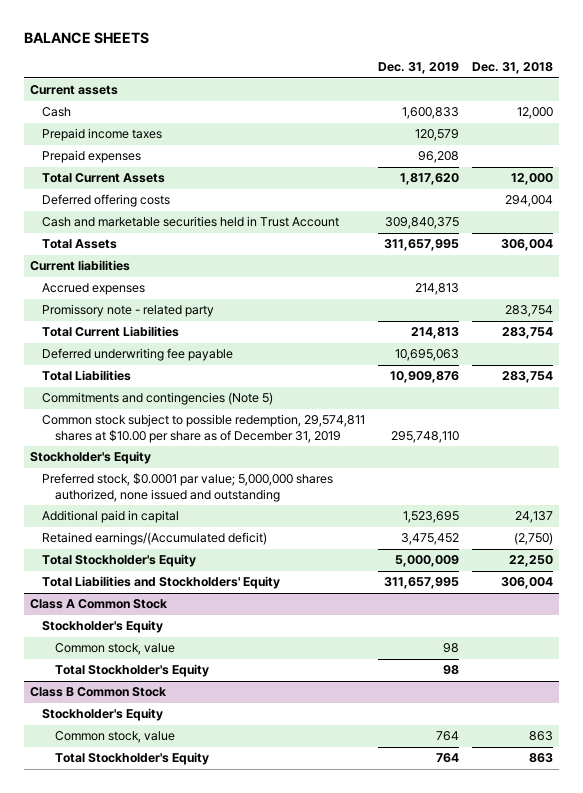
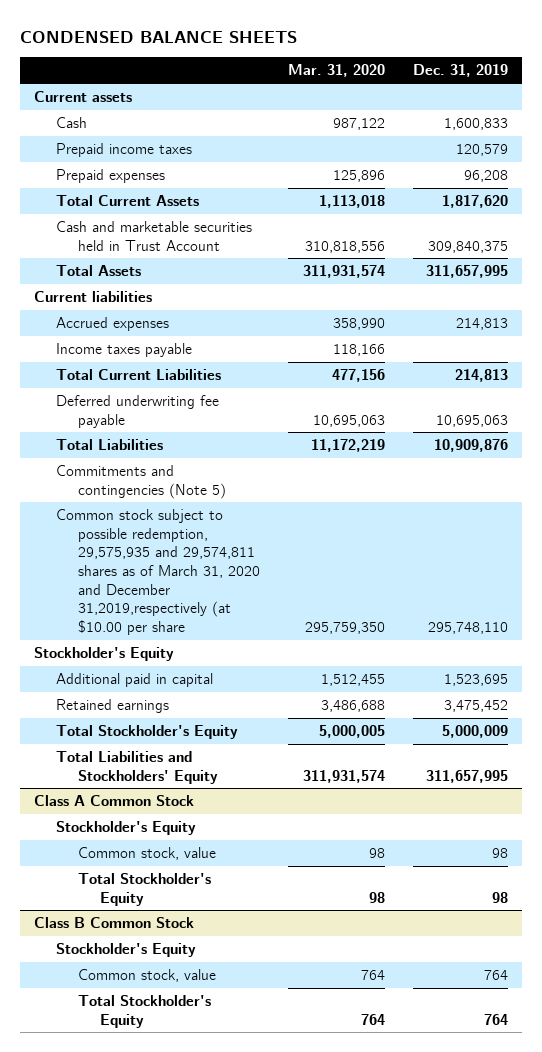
[23,32,149,45] BALANCE SHEETS -> [19,30,297,43] CONDENSED BALANCE SHEETS
[471,62,553,75] Dec. 31, 2018 -> none
none -> [288,64,386,78] Mar. 31, 2020
[42,194,171,208] Deferred offering costs -> none
[42,304,215,318] Promissory note - related party -> none
none -> [55,342,192,357] Income taxes payable
[42,414,366,443] Common stock subject to possible redemption, 29,574,811 shares at $10.00 per share as of December 31, 2019 -> [55,508,261,636] Common stock subject to possible redemption, 29,575,935 and 29,574,811 shares as of March 31, 2020 and December 31,2019,respectively (at $10.00 per share
[42,473,334,502] Preferred stock, $0.0001 par value; 5,000,000 shares authorized, none issued and outstanding -> none
[42,532,268,546] Retained earnings/(Accumulated deficit) -> [55,698,169,713] Retained earnings

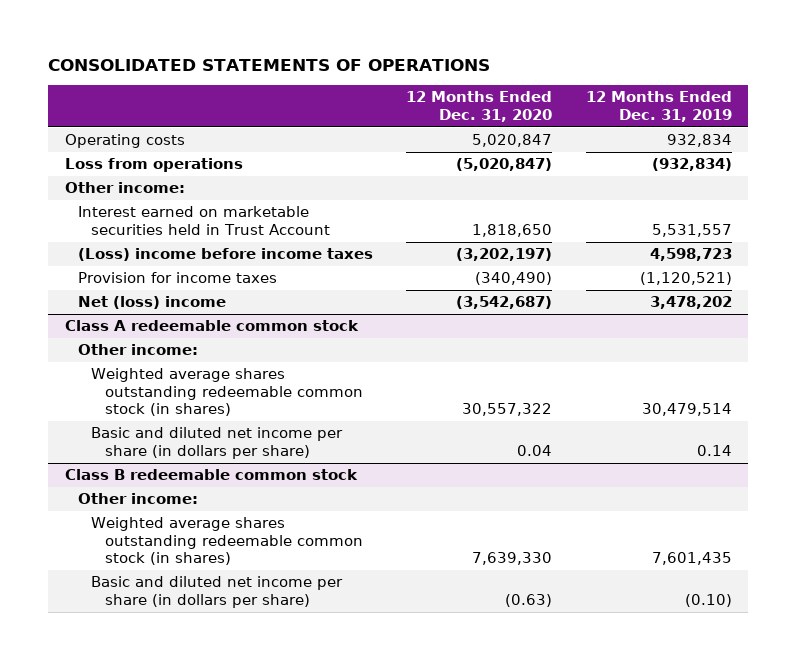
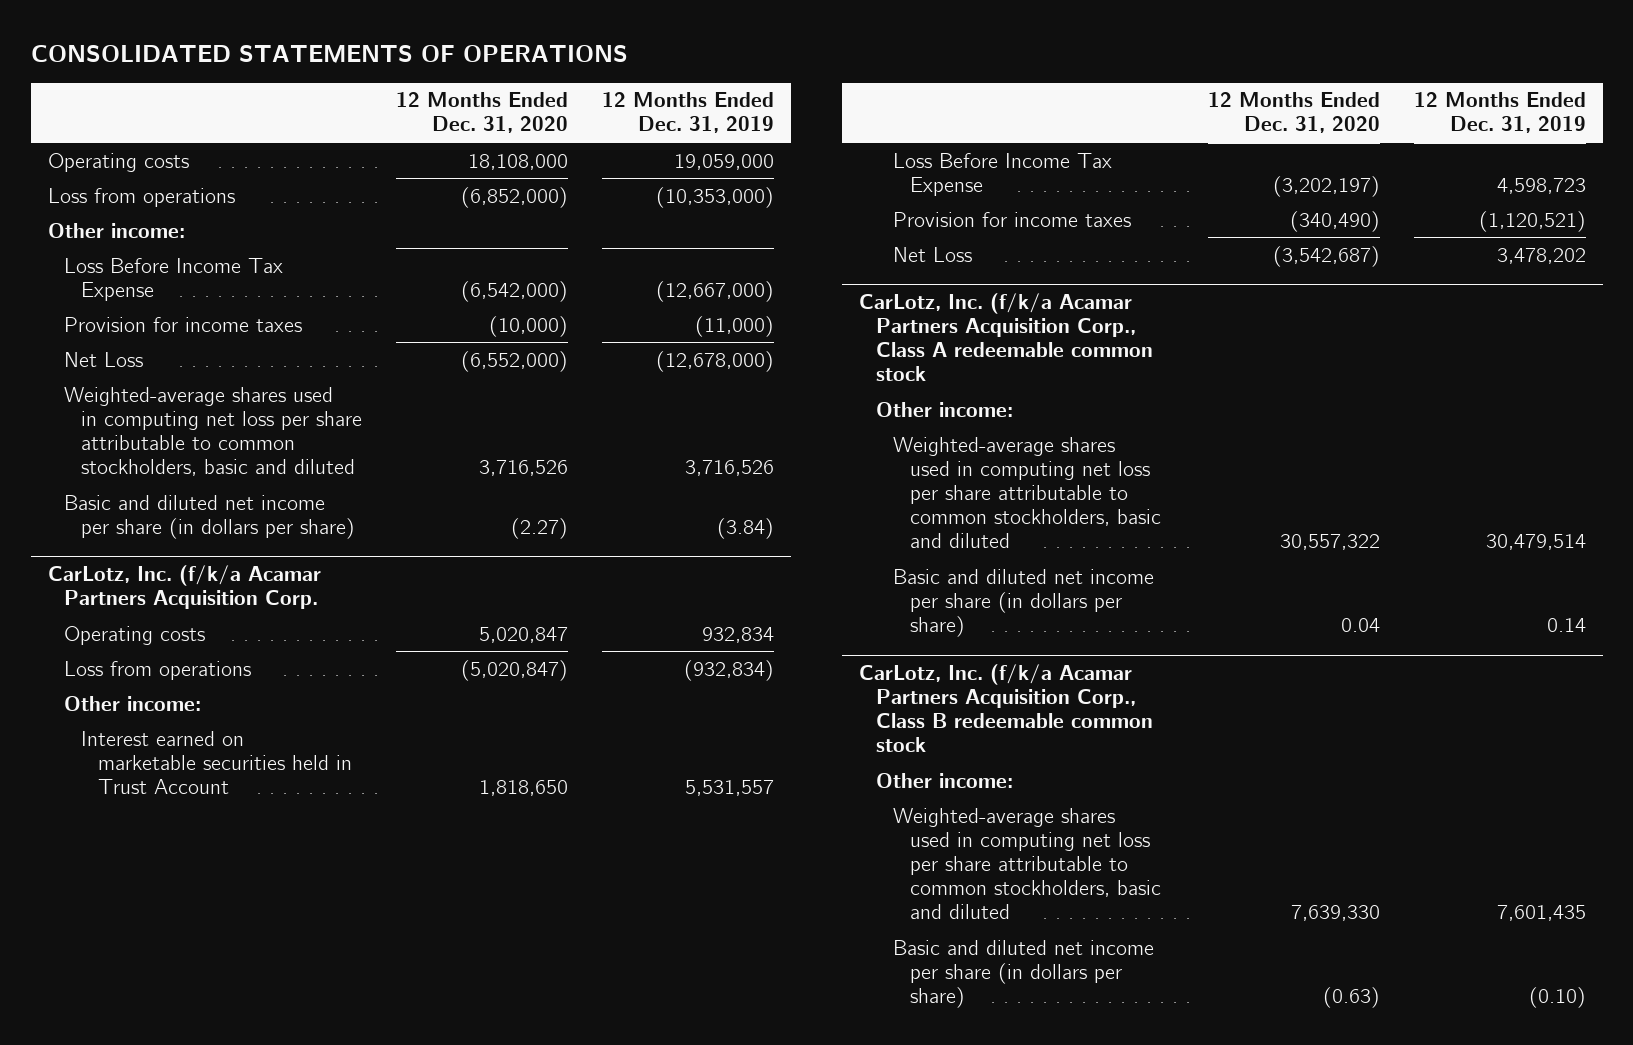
none -> [47,152,189,172] Operating costs
none -> [47,187,235,207] Loss from operations
none -> [47,222,185,238] Other income:
none -> [64,257,284,301] Loss Before Income Tax Expense
none -> [64,316,303,332] Provision for income taxes
none -> [64,351,144,367] Net Loss
none -> [64,386,363,476] Weighted-average shares used in computing net loss per share attributable to common stockholders, basic and diluted
none -> [64,494,356,539] Basic and diluted net income per share (in dollars per share)
none -> [47,564,321,609] CarLotz, Inc. (f/k/a Acamar Partners Acquisition Corp.
[78,248,374,262] (Loss) income before income taxes -> [893,152,1113,196] Loss Before Income Tax Expense
[64,320,359,332] Class A redeemable common stock -> none
[78,296,227,310] Net (loss) income -> [893,246,973,262] Net Loss
none -> [859,292,1154,381] CarLotz, Inc. (f/k/a Acamar Partners Acquisition Corp., Class A redeemable common stock
[91,368,363,417] Weighted average shares outstanding redeemable common stock (in shares) -> [893,436,1162,548] Weighted-average shares used in computing net loss per share attributable to common stockholders, basic and diluted
[64,469,358,481] Class B redeemable common stock -> none
none -> [859,663,1154,752] CarLotz, Inc. (f/k/a Acamar Partners Acquisition Corp., Class B redeemable common stock
[91,517,363,566] Weighted average shares outstanding redeemable common stock (in shares) -> [893,807,1162,919] Weighted-average shares used in computing net loss per share attributable to common stockholders, basic and diluted

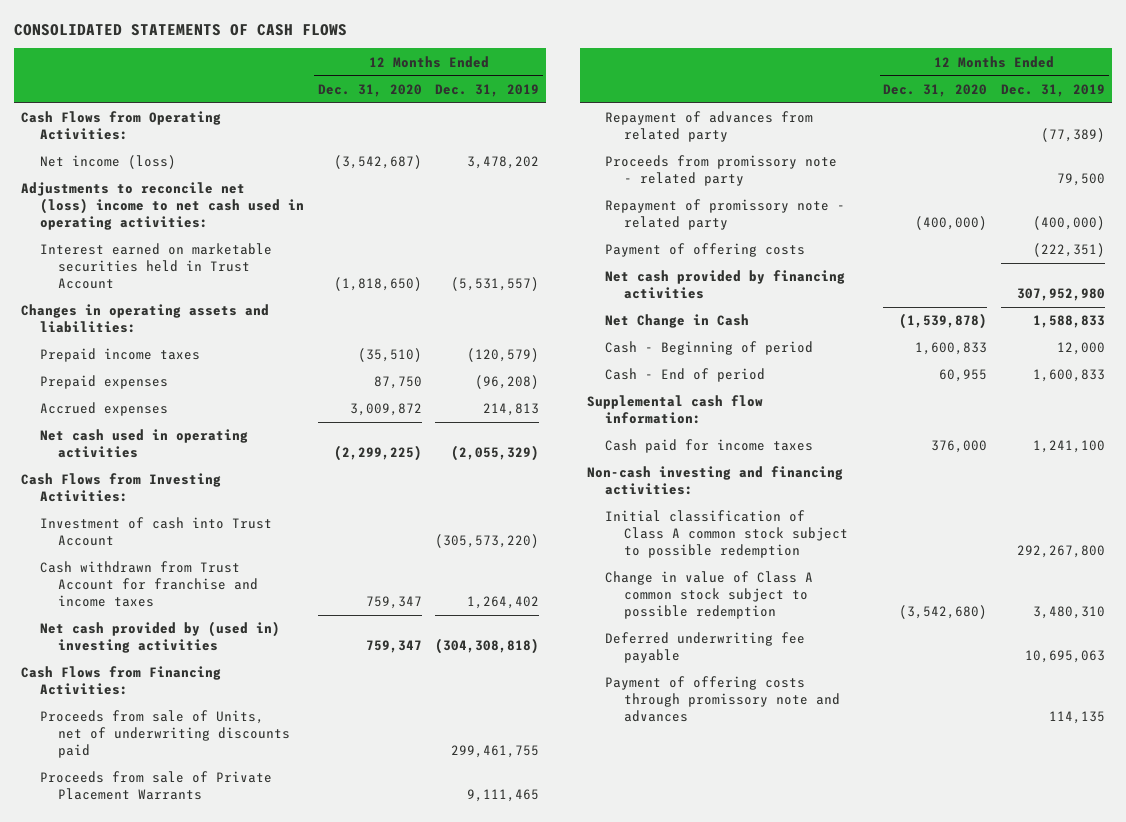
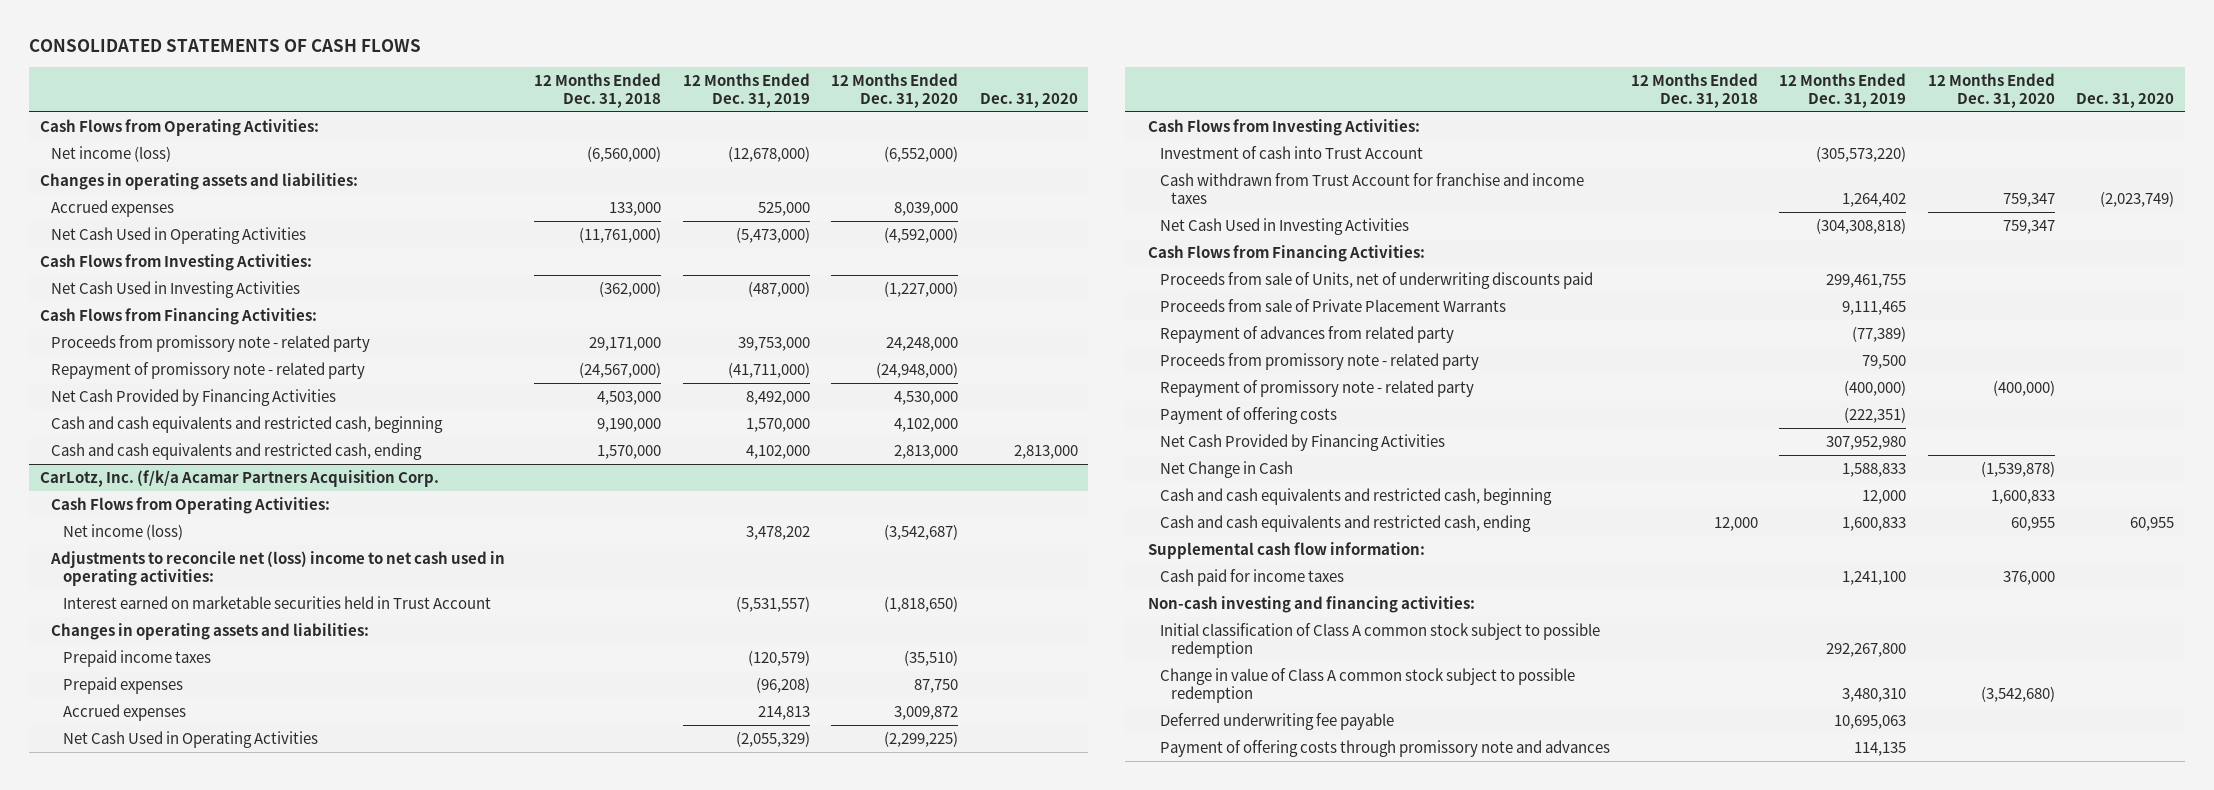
none -> [534,72,662,108] 12 Months Ended Dec. 31, 2018
none -> [979,92,1078,108] Dec. 31, 2020
none -> [51,146,172,163] Net income (loss)
none -> [39,173,358,191] Changes in operating assets and liabilities:
none -> [51,200,175,218] Accrued expenses
none -> [51,227,307,245] Net Cash Used in Operating Activities
none -> [39,254,312,272] Cash Flows from Investing Activities:
none -> [51,281,301,299] Net Cash Used in Investing Activities
none -> [39,308,317,326] Cash Flows from Financing Activities:
none -> [51,335,371,353] Proceeds from promissory note - related party
none -> [51,362,366,380] Repayment of promissory note - related party
none -> [51,389,337,407] Net Cash Provided by Financing Activities
none -> [51,416,444,434] Cash and cash equivalents and restricted cash, beginning
none -> [51,443,423,461] Cash and cash equivalents and restricted cash, ending
none -> [39,470,439,488] CarLotz, Inc. (f/k/a Acamar Partners Acquisition Corp.
none -> [51,497,331,515] Cash Flows from Operating Activities:
[39,429,248,459] Net cash used in operating activities -> [63,731,319,749] Net Cash Used in Operating Activities
[39,621,280,654] Net cash provided by (used in) investing activities -> [1159,218,1409,236] Net Cash Used in Investing Activities
[605,270,846,300] Net cash provided by financing activities -> [1159,434,1445,452] Net Cash Provided by Financing Activities
[605,341,814,356] Cash - Beginning of period -> [1159,488,1552,506] Cash and cash equivalents and restricted cash, beginning
[605,368,766,383] Cash - End of period -> [1159,515,1531,533] Cash and cash equivalents and restricted cash, ending

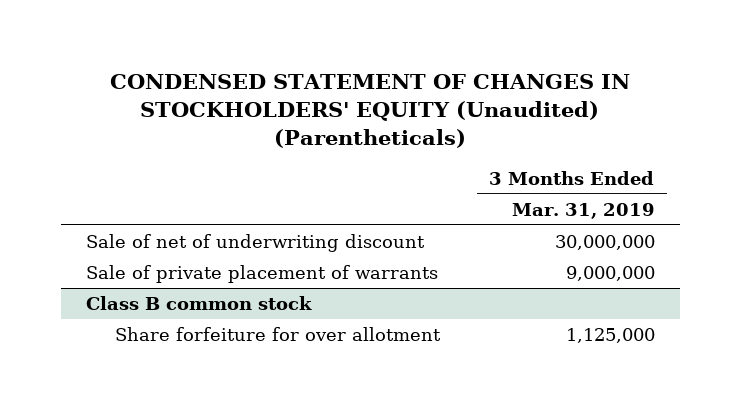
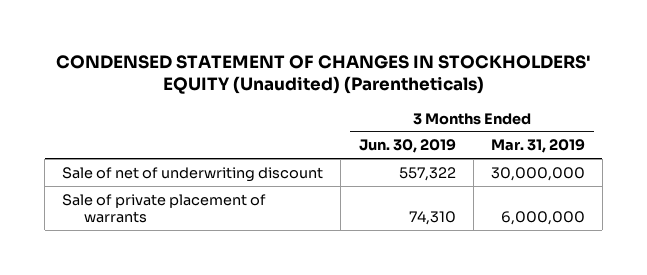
none -> [358,139,456,154] Jun. 30, 2019
[85,295,312,310] Class B common stock -> none
[114,326,441,341] Share forfeiture for over allotment -> none
[565,265,655,281] 9,000,000 -> [500,210,585,225] 6,000,000

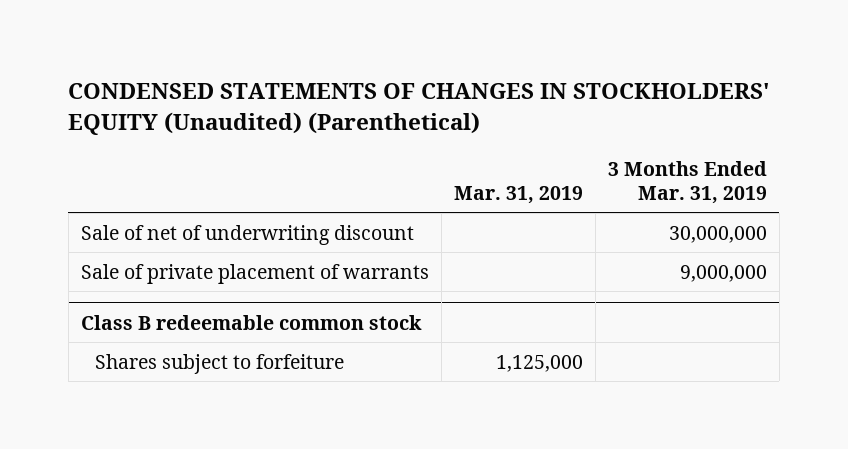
[55,54,591,95] CONDENSED STATEMENT OF CHANGES IN STOCKHOLDERS' EQUITY (Unaudited) (Parentheticals) -> [68,83,771,135] CONDENSED STATEMENTS OF CHANGES IN STOCKHOLDERS' EQUITY (Unaudited) (Parenthetical)
[358,139,456,154] Jun. 30, 2019 -> none
none -> [453,185,583,204] Mar. 31, 2019
[500,210,585,225] 6,000,000 -> [679,264,767,282] 9,000,000
none -> [80,314,422,330] Class B redeemable common stock
none -> [94,353,344,374] Shares subject to forfeiture

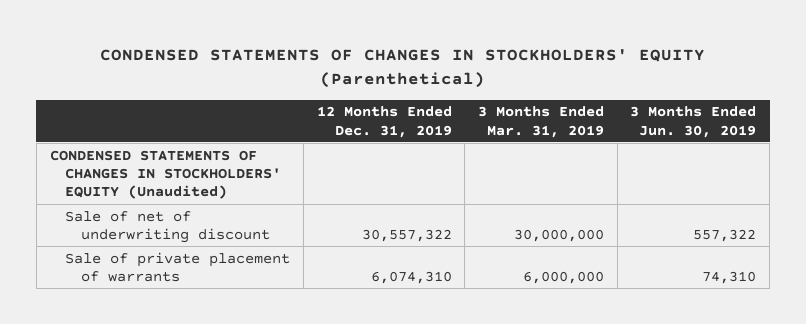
[68,83,771,135] CONDENSED STATEMENTS OF CHANGES IN STOCKHOLDERS' EQUITY (Unaudited) (Parenthetical) -> [100,49,706,89] CONDENSED STATEMENTS OF CHANGES IN STOCKHOLDERS' EQUITY (Parenthetical)
[453,185,583,204] Mar. 31, 2019 -> none
none -> [316,106,452,138] 12 Months Ended Dec. 31, 2019
none -> [630,106,757,138] 3 Months Ended Jun. 30, 2019
none -> [49,149,282,200] CONDENSED STATEMENTS OF CHANGES IN STOCKHOLDERS' EQUITY (Unaudited)
[80,314,422,330] Class B redeemable common stock -> none
[94,353,344,374] Shares subject to forfeiture -> none
[679,264,767,282] 9,000,000 -> [523,270,605,284] 6,000,000

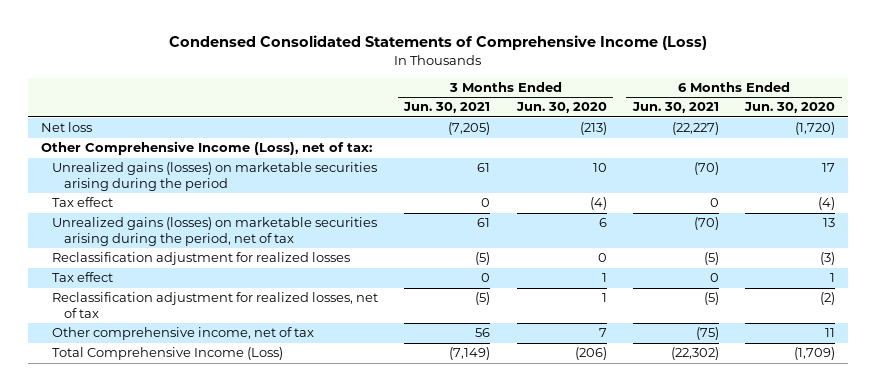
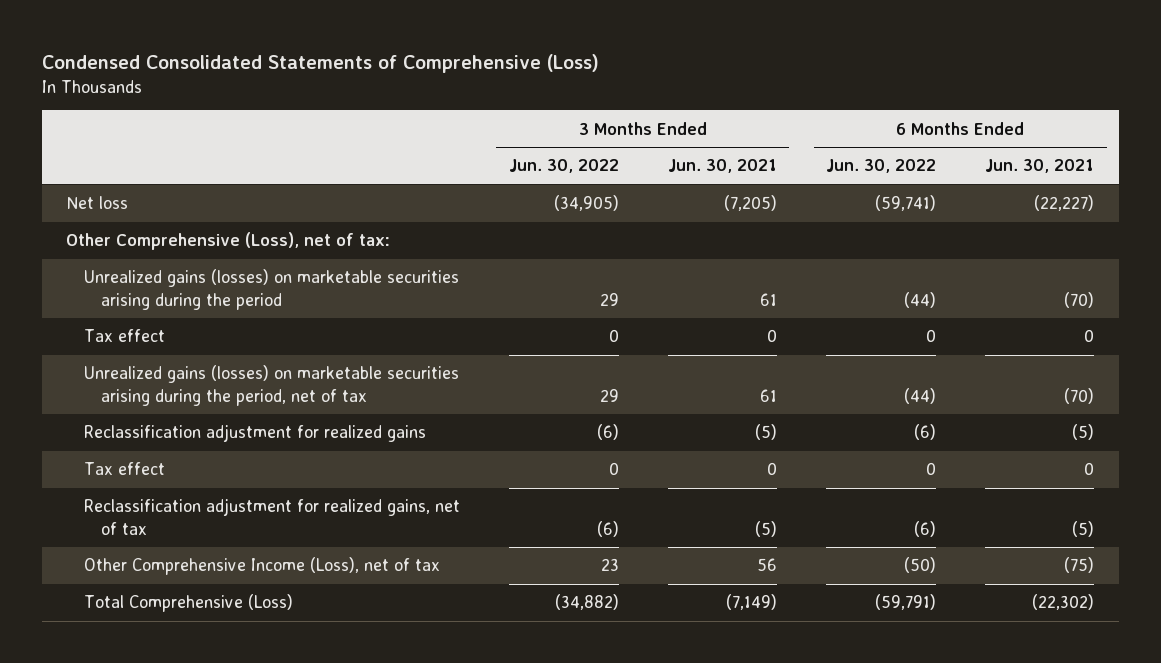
[168,35,707,51] Condensed Consolidated Statements of Comprehensive Income (Loss) -> [41,54,599,74] Condensed Consolidated Statements of Comprehensive (Loss)
[515,102,607,114] Jun. 30, 2020 -> none
[744,102,836,114] Jun. 30, 2020 -> none
none -> [508,159,619,174] Jun. 30, 2022
none -> [826,159,937,174] Jun. 30, 2022
[40,141,372,156] Other Comprehensive Income (Loss), net of tax: -> [66,232,391,251] Other Comprehensive (Loss), net of tax:
[52,252,351,266] Reclassification adjustment for realized losses -> [83,424,426,443] Reclassification adjustment for realized gains
[52,292,379,318] Reclassification adjustment for realized losses, net of tax -> [83,498,460,536] Reclassification adjustment for realized gains, net of tax
[52,327,315,341] Other comprehensive income, net of tax -> [83,557,440,576] Other Comprehensive Income (Loss), net of tax
[52,347,284,361] Total Comprehensive Income (Loss) -> [83,594,293,613] Total Comprehensive (Loss)

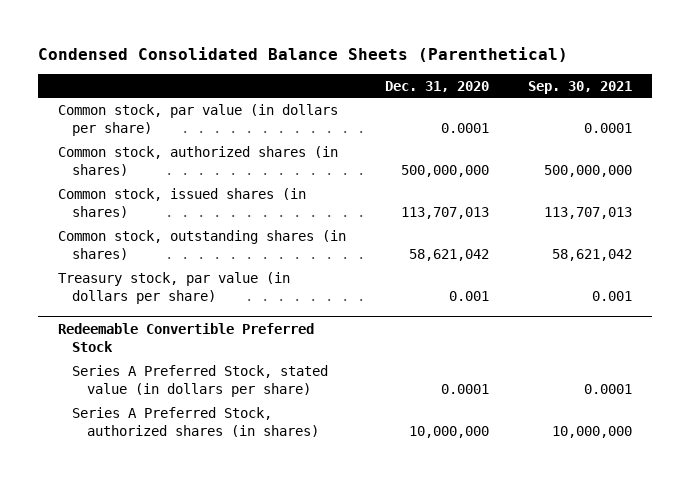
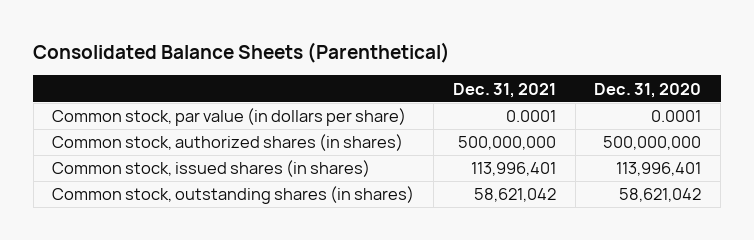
[38,46,569,62] Condensed Consolidated Balance Sheets (Parenthetical) -> [33,41,451,63] Consolidated Balance Sheets (Parenthetical)
[528,80,633,94] Sep. 30, 2021 -> none
none -> [452,82,556,98] Dec. 31, 2021
[400,206,489,219] 113,707,013 -> [616,162,702,177] 113,996,401
[57,271,290,304] Treasury stock, par value (in dollars per share) -> none
[57,322,314,352] Redeemable Convertible Preferred Stock -> none
[72,364,329,397] Series A Preferred Stock, stated value (in dollars per share) -> none
[72,406,320,437] Series A Preferred Stock, authorized shares (in shares) -> none

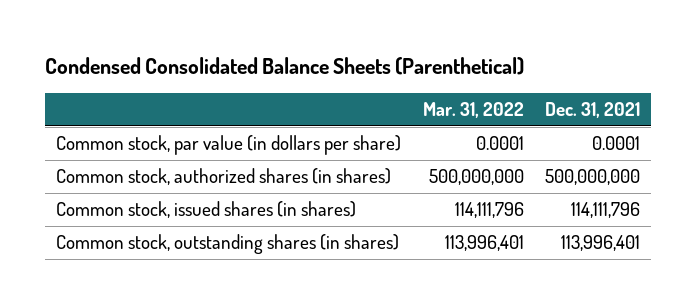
[33,41,451,63] Consolidated Balance Sheets (Parenthetical) -> [45,57,525,76] Condensed Consolidated Balance Sheets (Parenthetical)
[594,82,702,98] Dec. 31, 2020 -> none
none -> [422,102,524,119] Mar. 31, 2022
[470,162,556,177] 113,996,401 -> [571,202,641,219] 114,111,796
[473,188,556,203] 58,621,042 -> [561,235,641,252] 113,996,401

